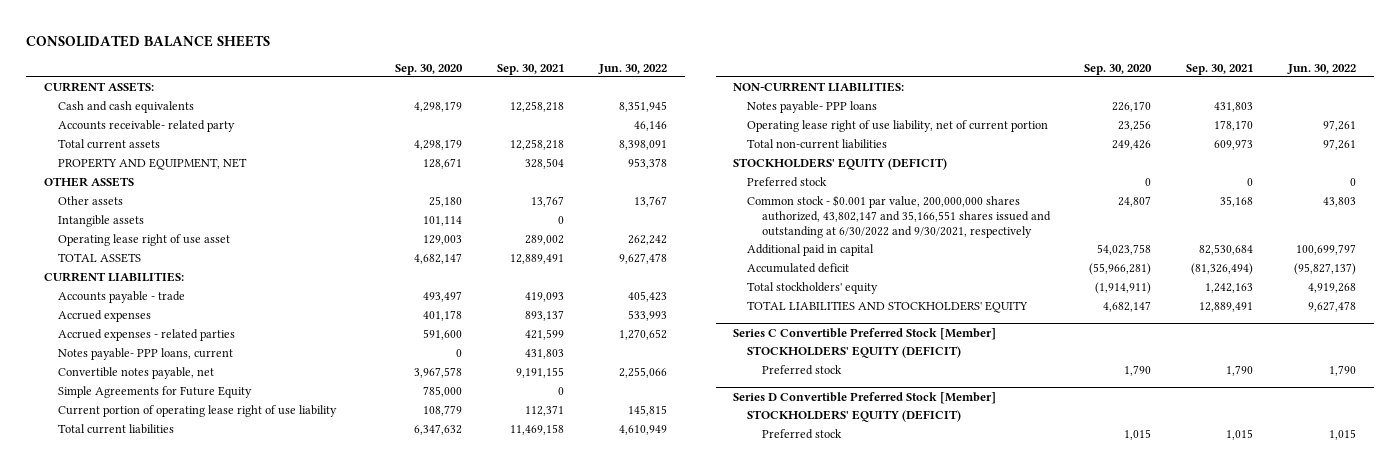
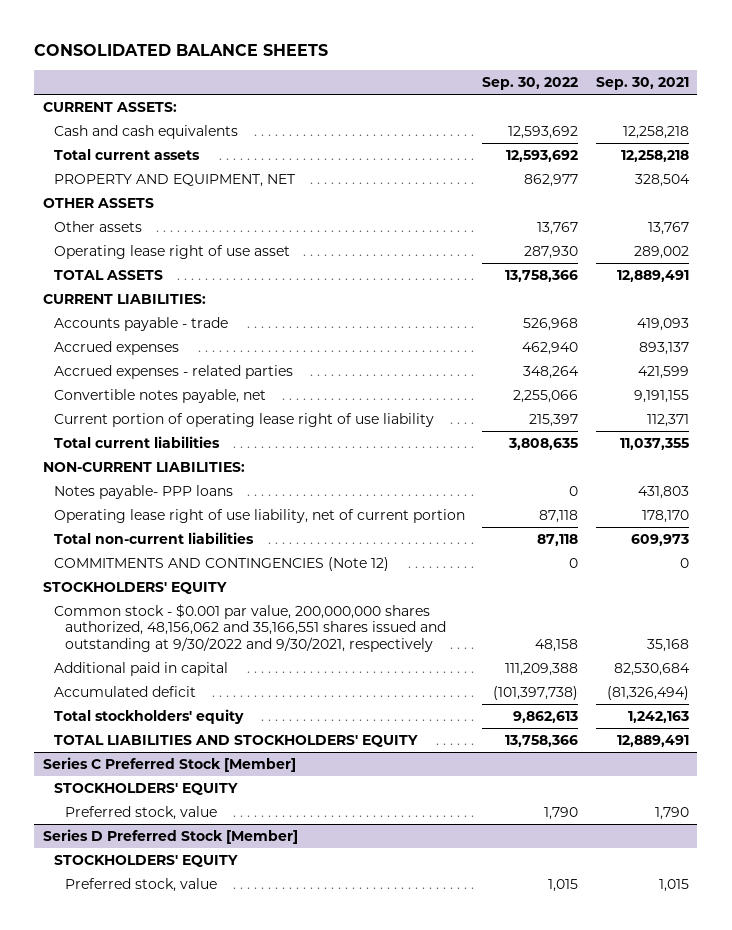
[395,63,464,75] Sep. 30, 2020 -> none
[598,63,668,74] Jun. 30, 2022 -> none
none -> [482,76,579,90] Sep. 30, 2022
[58,120,236,133] Accounts receivable- related party -> none
[58,215,145,228] Intangible assets -> none
[58,348,234,361] Notes payable- PPP loans, current -> none
[58,386,253,399] Simple Agreements for Future Equity -> none
[510,424,565,436] 11,469,158 -> [619,438,689,451] 11,037,355
[747,177,828,188] Preferred stock -> none
none -> [54,557,390,572] COMMITMENTS AND CONTINGENCIES (Note 12)
[733,158,948,171] STOCKHOLDERS' EQUITY (DEFICIT) -> [43,582,228,595] STOCKHOLDERS' EQUITY
[747,195,1051,238] Common stock - $0.001 par value, 200,000,000 shares authorized, 43,802,147 and 35,166,551 shares issued and outstanding at 6/30/2022 and 9/30/2021, respectively -> [54,604,447,652] Common stock - $0.001 par value, 200,000,000 shares authorized, 48,156,062 and 35,166,551 shares issued and outstanding at 9/30/2022 and 9/30/2021, respectively
[733,327,997,340] Series C Convertible Preferred Stock [Member] -> [43,757,297,773] Series C Preferred Stock [Member]
[747,346,962,359] STOCKHOLDERS' EQUITY (DEFICIT) -> [54,783,239,796] STOCKHOLDERS' EQUITY
[761,365,842,376] Preferred stock -> [65,806,218,821] Preferred stock, value
[733,391,997,404] Series D Convertible Preferred Stock [Member] -> [43,829,299,845] Series D Preferred Stock [Member]
[747,410,962,423] STOCKHOLDERS' EQUITY (DEFICIT) -> [54,855,239,868] STOCKHOLDERS' EQUITY
[761,429,842,440] Preferred stock -> [65,878,218,893] Preferred stock, value

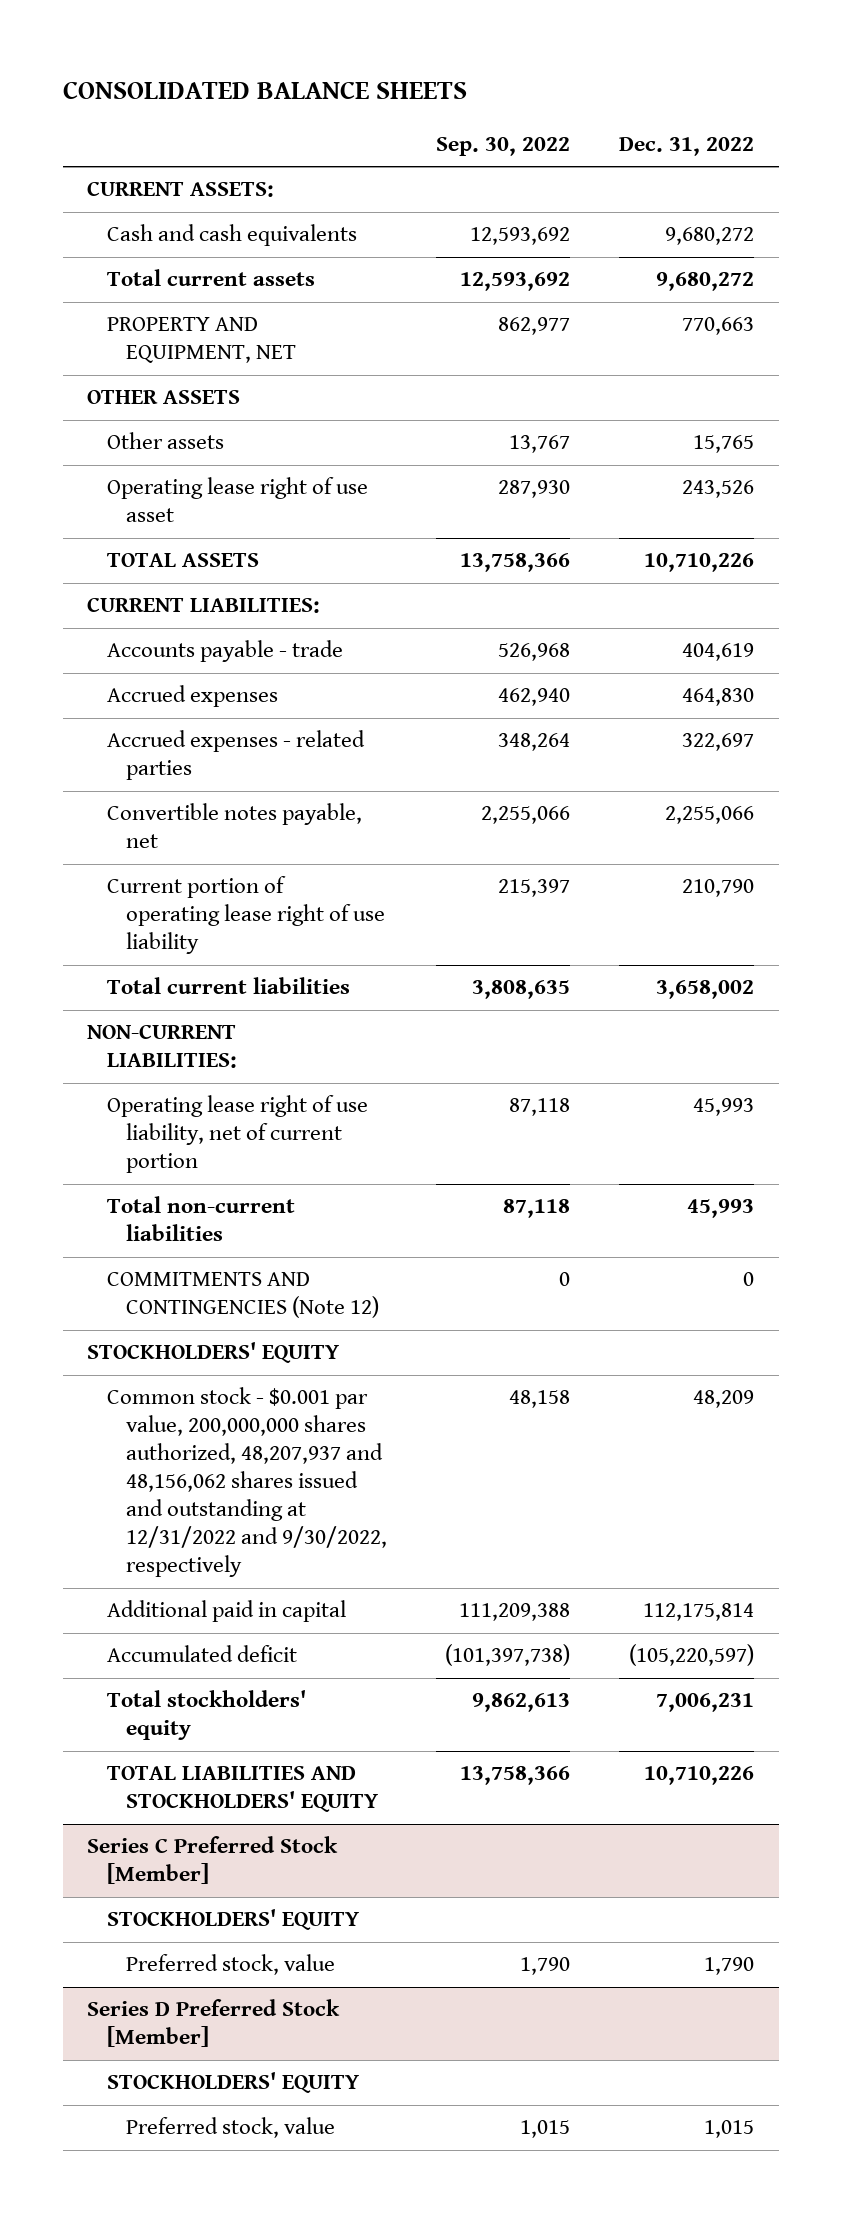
[595,76,689,90] Sep. 30, 2021 -> none
none -> [619,137,755,157] Dec. 31, 2022
[54,485,234,500] Notes payable- PPP loans -> none
[54,604,447,652] Common stock - $0.001 par value, 200,000,000 shares authorized, 48,156,062 and 35,166,551 shares issued and outstanding at 9/30/2022 and 9/30/2021, respectively -> [106,1387,387,1578] Common stock - $0.001 par value, 200,000,000 shares authorized, 48,207,937 and 48,156,062 shares issued and outstanding at 12/31/2022 and 9/30/2022, respectively

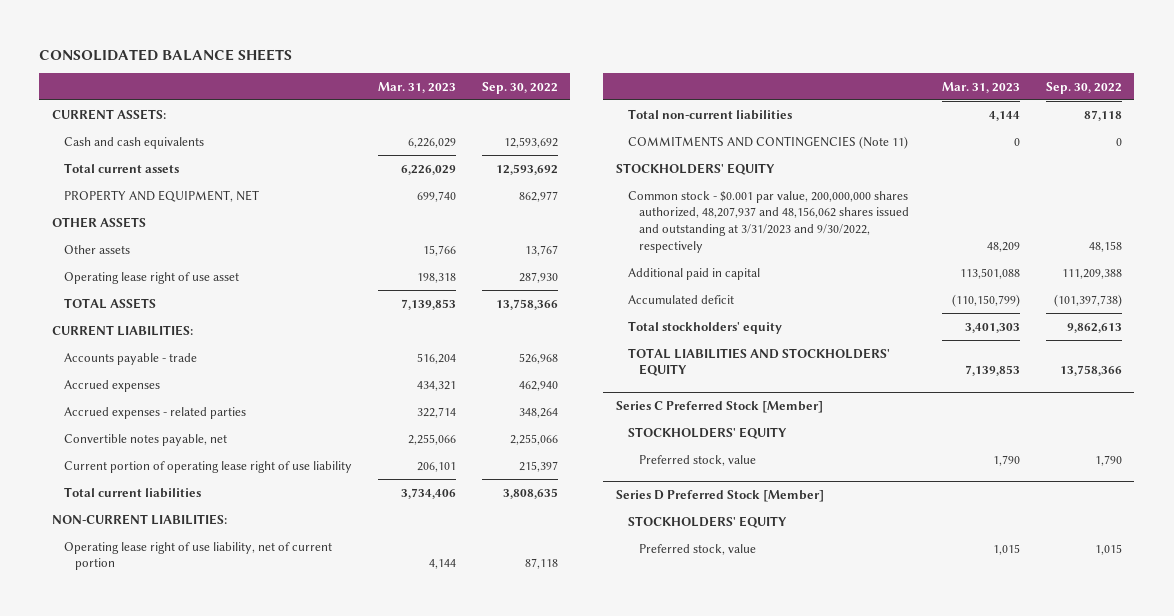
[619,137,755,157] Dec. 31, 2022 -> none
none -> [377,81,456,93] Mar. 31, 2023
[106,1272,379,1319] COMMITMENTS AND CONTINGENCIES (Note 12) -> [627,135,908,149] COMMITMENTS AND CONTINGENCIES (Note 11)
[106,1387,387,1578] Common stock - $0.001 par value, 200,000,000 shares authorized, 48,207,937 and 48,156,062 shares issued and outstanding at 12/31/2022 and 9/30/2022, respectively -> [627,190,910,253] Common stock - $0.001 par value, 200,000,000 shares authorized, 48,207,937 and 48,156,062 shares issued and outstanding at 3/31/2023 and 9/30/2022, respectively

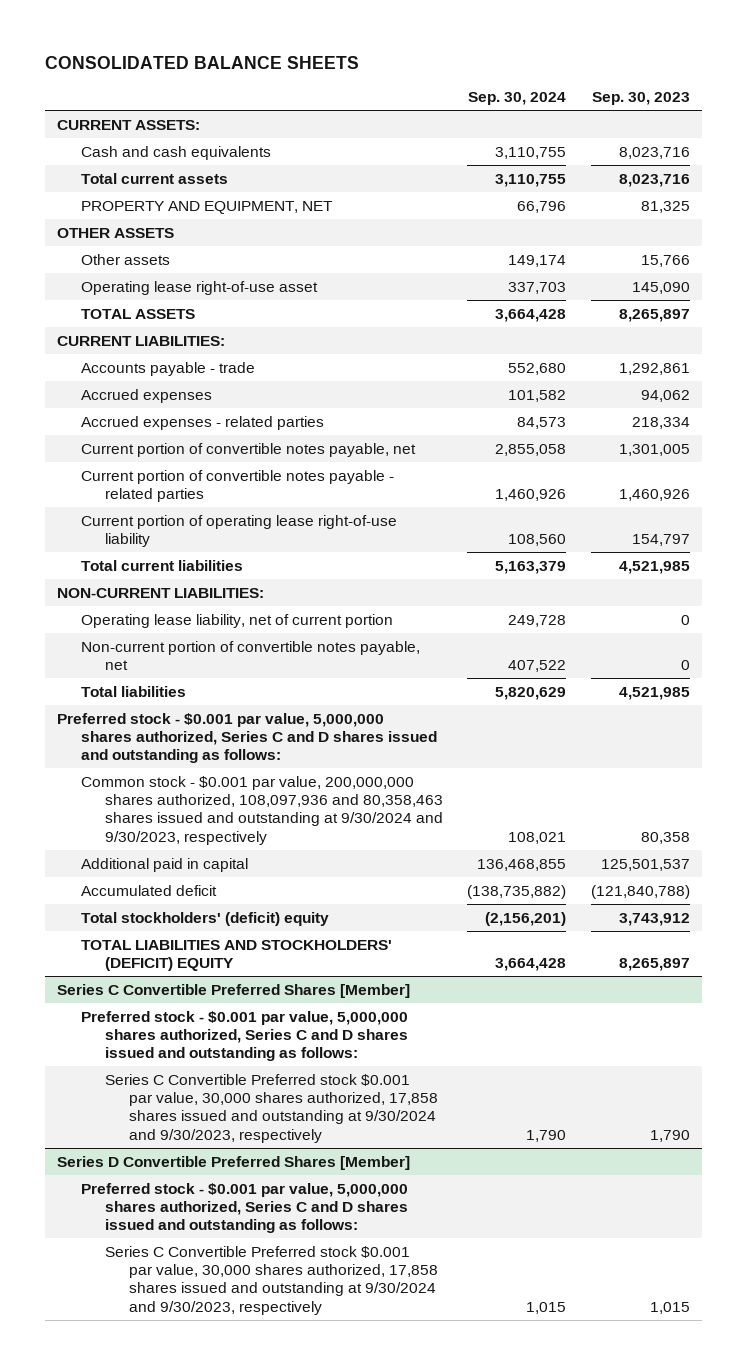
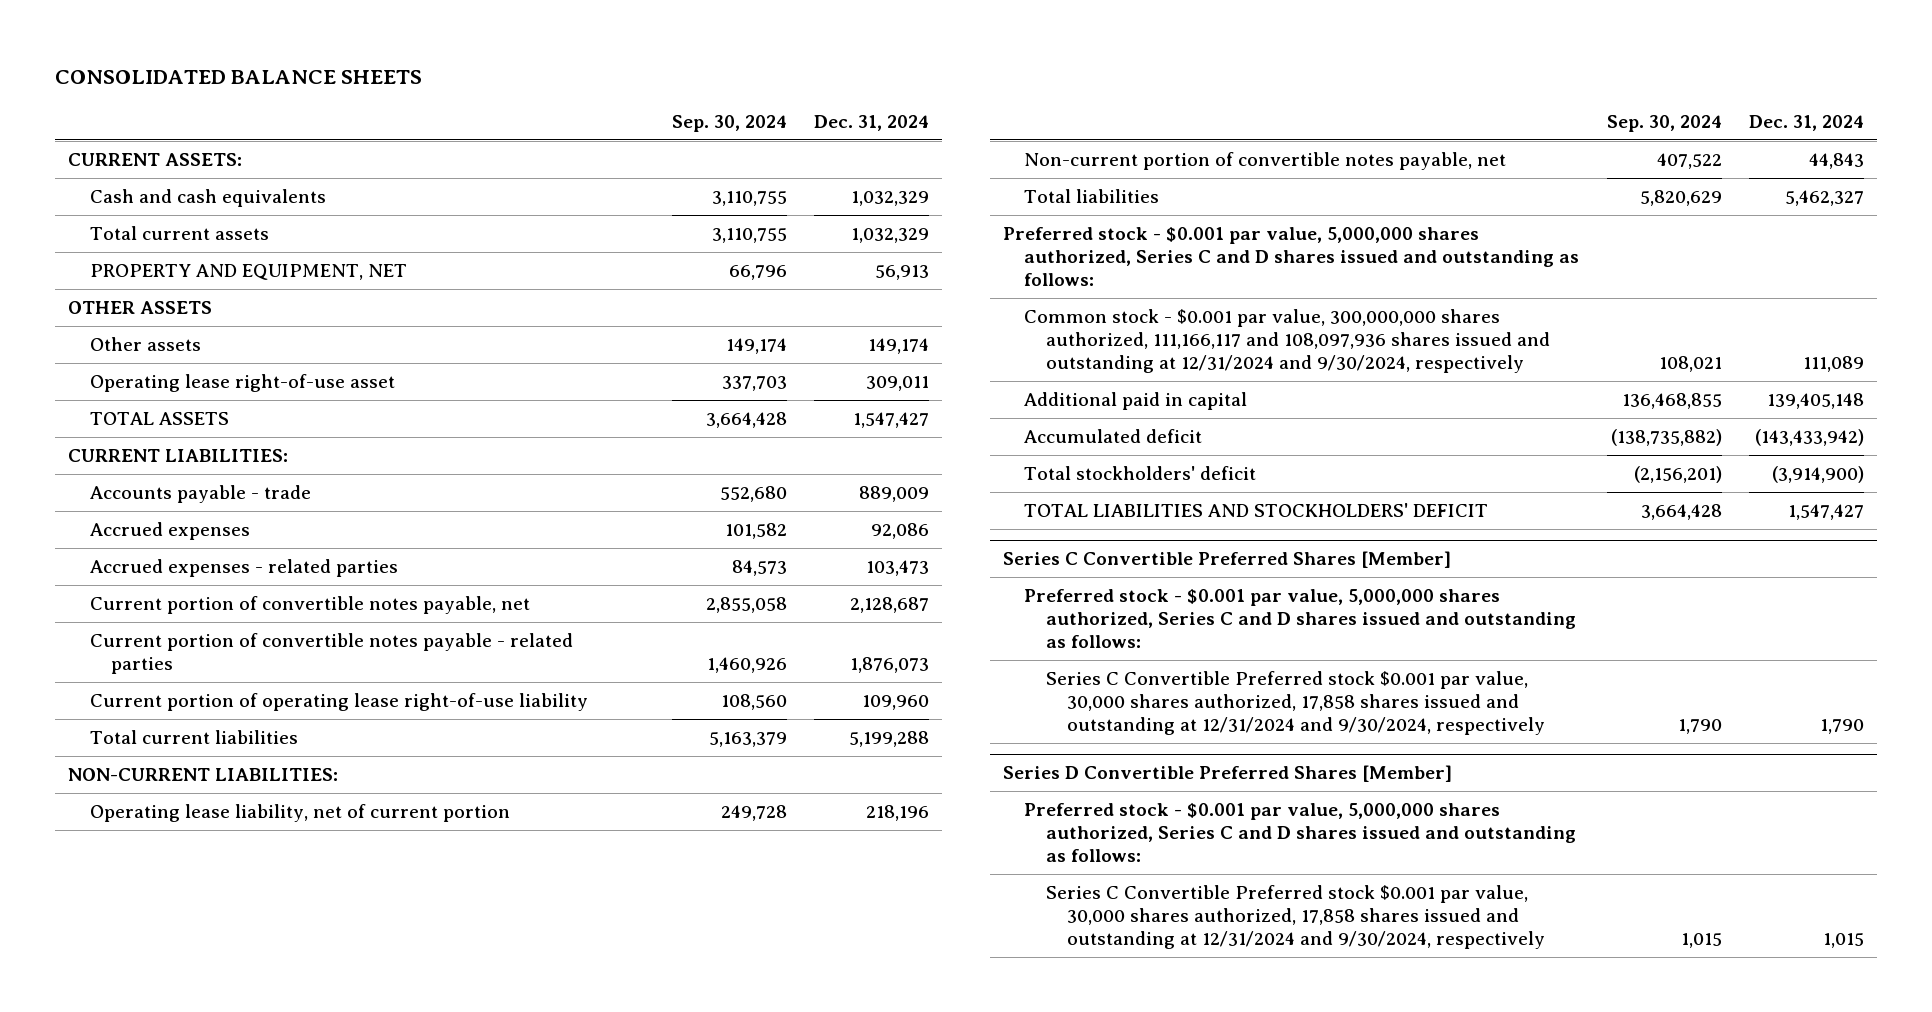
[591,92,690,106] Sep. 30, 2023 -> none
none -> [813,114,929,131] Dec. 31, 2024
[80,775,444,845] Common stock - $0.001 par value, 200,000,000 shares authorized, 108,097,936 and 80,358,463 shares issued and outstanding at 9/30/2024 and 9/30/2023, respectively -> [1024,308,1550,373] Common stock - $0.001 par value, 300,000,000 shares authorized, 111,166,117 and 108,097,936 shares issued and outstanding at 12/31/2024 and 9/30/2024, respectively
[80,911,329,926] Total stockholders' (deficit) equity -> [1024,465,1257,480] Total stockholders' deficit
[80,939,392,971] TOTAL LIABILITIES AND STOCKHOLDERS' (DEFICIT) EQUITY -> [1024,502,1489,517] TOTAL LIABILITIES AND STOCKHOLDERS' DEFICIT
[105,1073,439,1143] Series C Convertible Preferred stock $0.001 par value, 30,000 shares authorized, 17,858 shares issued and outstanding at 9/30/2024 and 9/30/2023, respectively -> [1045,670,1545,735] Series C Convertible Preferred stock $0.001 par value, 30,000 shares authorized, 17,858 shares issued and outstanding at 12/31/2024 and 9/30/2024, respectively
[105,1245,439,1315] Series C Convertible Preferred stock $0.001 par value, 30,000 shares authorized, 17,858 shares issued and outstanding at 9/30/2024 and 9/30/2023, respectively -> [1045,884,1545,949] Series C Convertible Preferred stock $0.001 par value, 30,000 shares authorized, 17,858 shares issued and outstanding at 12/31/2024 and 9/30/2024, respectively

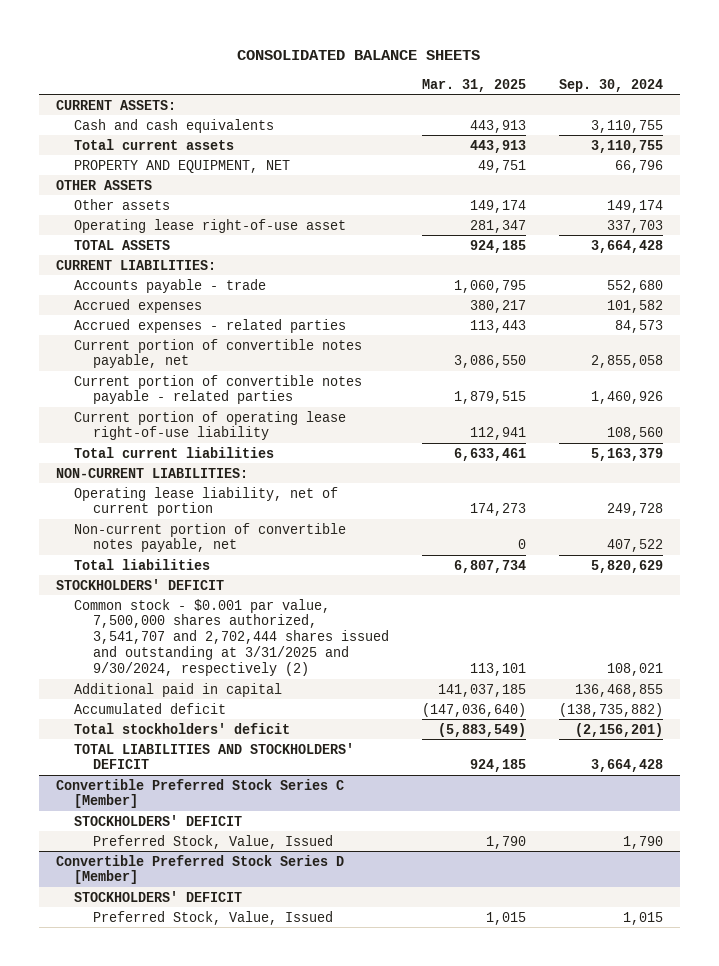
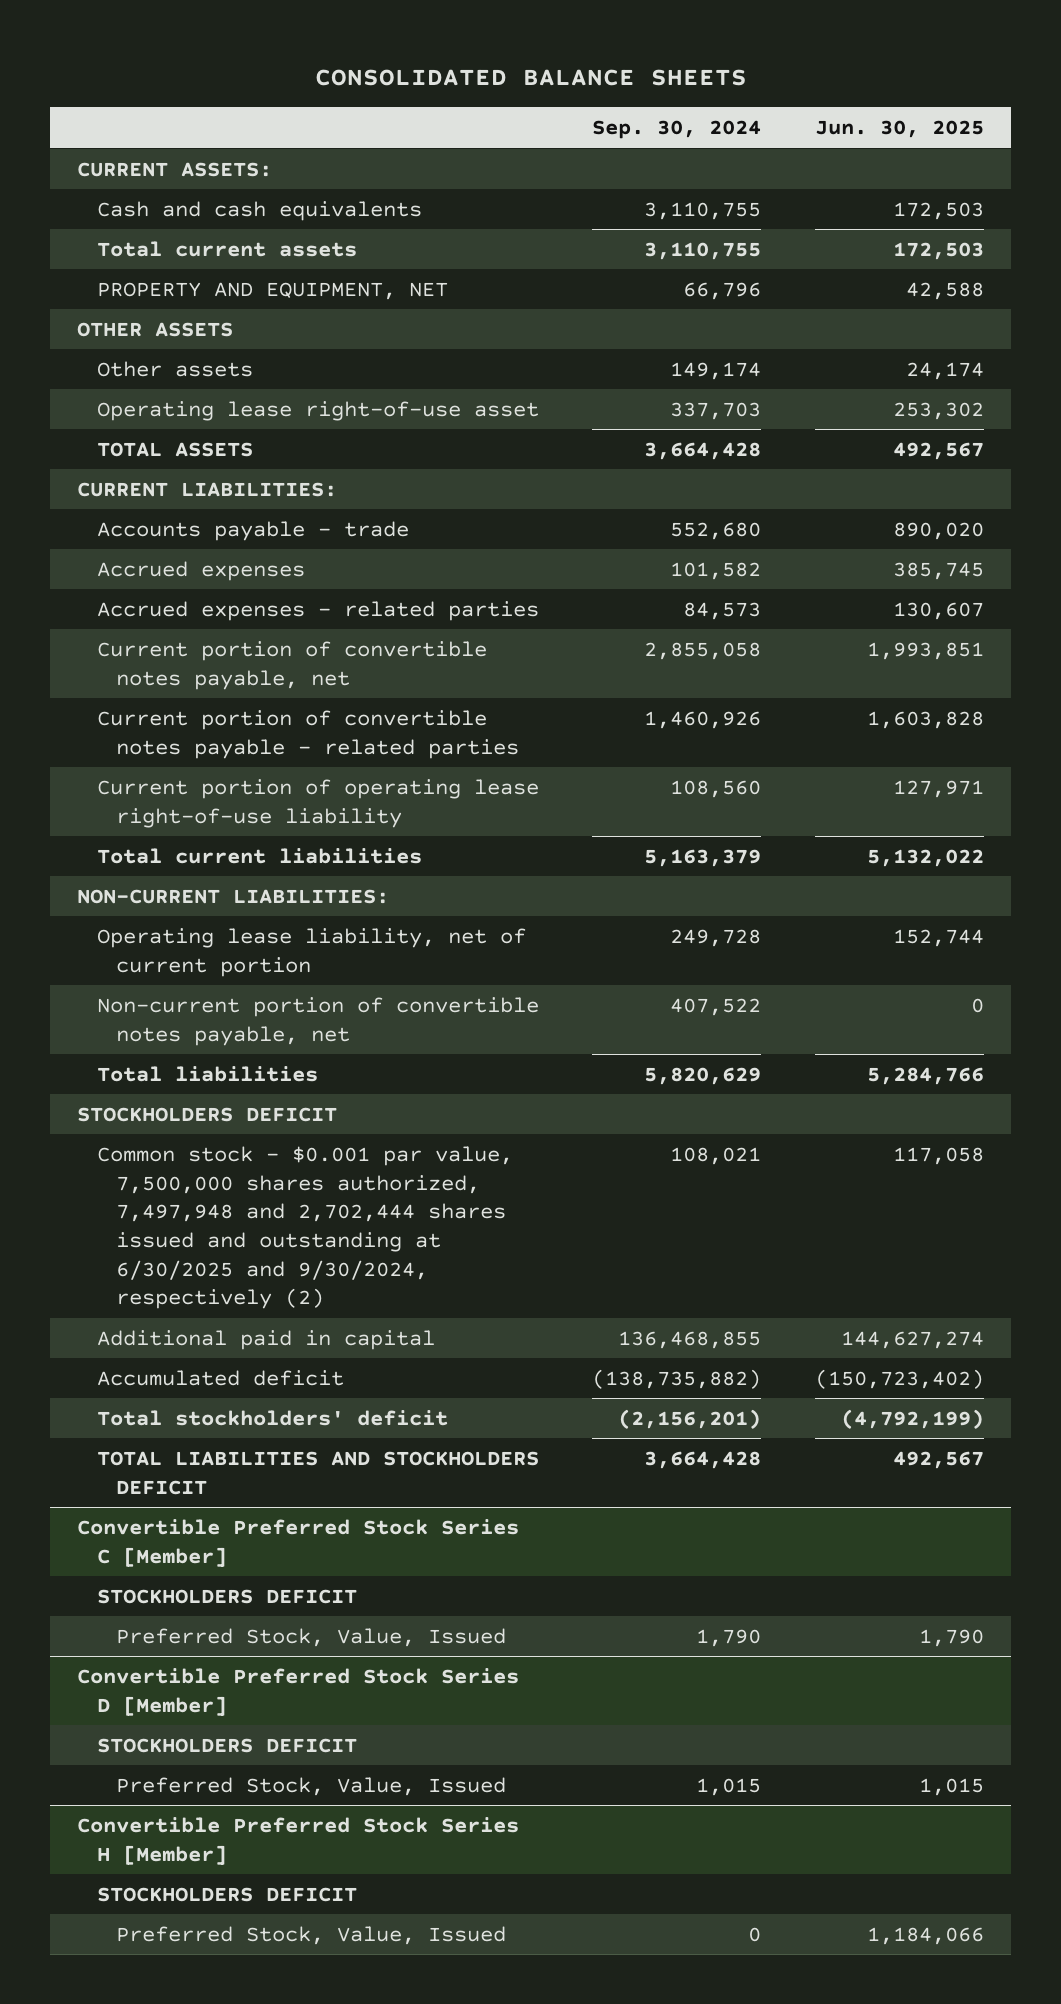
[422,78,527,92] Mar. 31, 2025 -> none
none -> [815,120,985,139] Jun. 30, 2025
[55,578,224,590] STOCKHOLDERS' DEFICIT -> [77,1106,338,1122] STOCKHOLDERS DEFICIT
[74,598,390,677] Common stock - $0.001 par value, 7,500,000 shares authorized, 3,541,707 and 2,702,444 shares issued and outstanding at 3/31/2025 and 9/30/2024, respectively (2) -> [96,1145,513,1310] Common stock - $0.001 par value, 7,500,000 shares authorized, 7,497,948 and 2,702,444 shares issued and outstanding at 6/30/2025 and 9/30/2024, respectively (2)
[74,742,355,770] TOTAL LIABILITIES AND STOCKHOLDERS' DEFICIT -> [96,1450,539,1495] TOTAL LIABILITIES AND STOCKHOLDERS DEFICIT
[74,814,243,826] STOCKHOLDERS' DEFICIT -> [96,1588,357,1604] STOCKHOLDERS DEFICIT
[74,890,243,902] STOCKHOLDERS' DEFICIT -> [96,1737,357,1753] STOCKHOLDERS DEFICIT
none -> [77,1816,520,1865] Convertible Preferred Stock Series H [Member]
none -> [96,1886,357,1902] STOCKHOLDERS DEFICIT
none -> [116,1925,507,1945] Preferred Stock, Value, Issued

